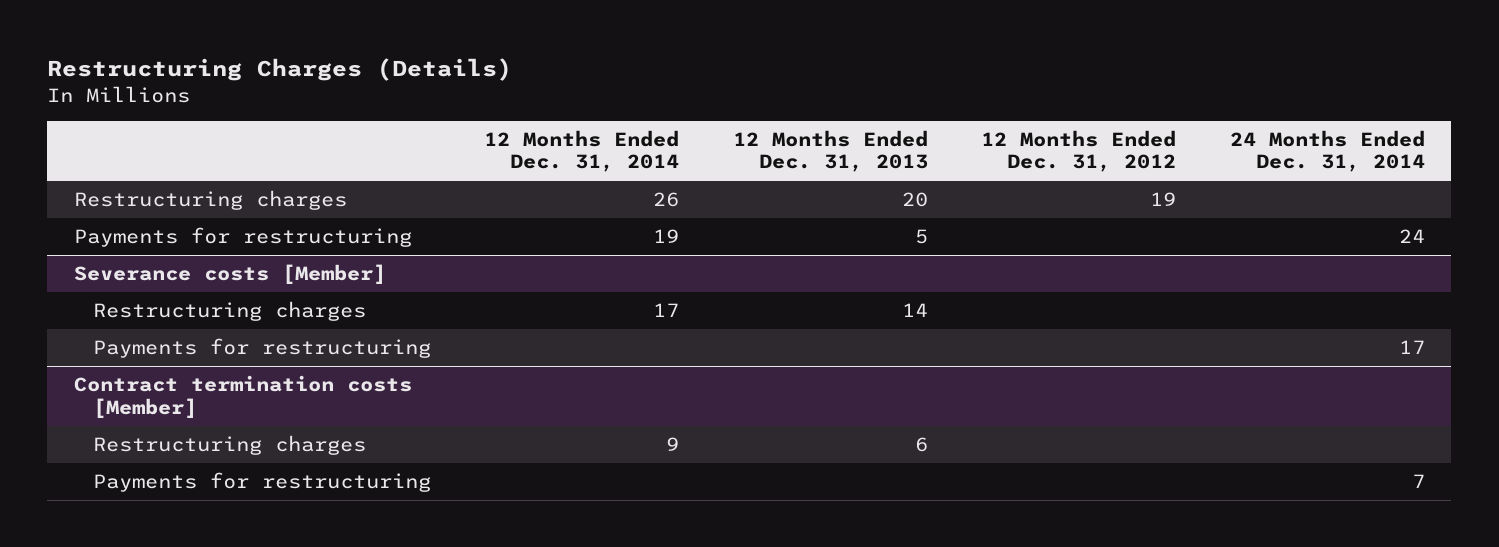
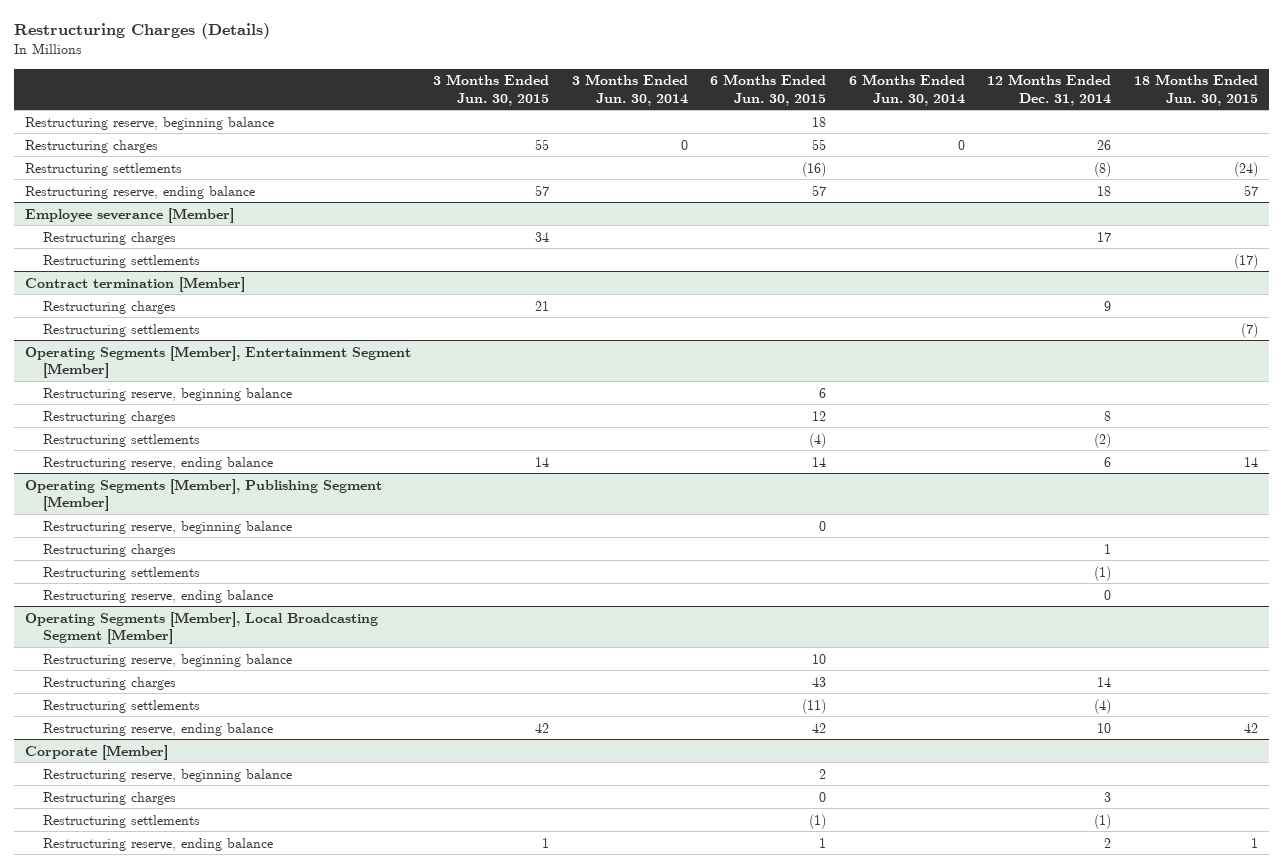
[732,129,928,173] 12 Months Ended Dec. 31, 2013 -> none
[981,129,1177,173] 12 Months Ended Dec. 31, 2012 -> none
[1229,129,1425,173] 24 Months Ended Dec. 31, 2014 -> none
none -> [433,74,550,106] 3 Months Ended Jun. 30, 2015
none -> [571,74,688,106] 3 Months Ended Jun. 30, 2014
none -> [710,74,827,106] 6 Months Ended Jun. 30, 2015
none -> [848,74,965,106] 6 Months Ended Jun. 30, 2014
none -> [1133,74,1258,106] 18 Months Ended Jun. 30, 2015
none -> [24,116,274,130] Restructuring reserve, beginning balance
[73,226,412,247] Payments for restructuring -> [24,162,182,176] Restructuring settlements
[653,228,680,243] 19 -> [1094,161,1112,177] (8)
none -> [24,185,255,199] Restructuring reserve, ending balance
[73,263,386,284] Severance costs [Member] -> [24,207,234,223] Employee severance [Member]
[92,337,431,358] Payments for restructuring -> [42,254,200,268] Restructuring settlements
[73,374,412,418] Contract termination costs [Member] -> [24,276,245,292] Contract termination [Member]
[92,471,431,492] Payments for restructuring -> [42,323,200,337] Restructuring settlements
none -> [24,345,411,378] Operating Segments [Member], Entertainment Segment [Member]
none -> [42,387,292,401] Restructuring reserve, beginning balance
none -> [42,410,176,424] Restructuring charges
none -> [42,433,200,447] Restructuring settlements
none -> [42,456,273,470] Restructuring reserve, ending balance
none -> [24,478,382,511] Operating Segments [Member], Publishing Segment [Member]
none -> [42,520,292,534] Restructuring reserve, beginning balance
none -> [42,543,176,557] Restructuring charges
none -> [42,566,200,580] Restructuring settlements
none -> [42,589,273,603] Restructuring reserve, ending balance
none -> [24,611,378,644] Operating Segments [Member], Local Broadcasting Segment [Member]
none -> [42,653,292,667] Restructuring reserve, beginning balance
none -> [42,676,176,690] Restructuring charges
none -> [42,699,200,713] Restructuring settlements
none -> [42,722,273,736] Restructuring reserve, ending balance
none -> [24,744,168,760] Corporate [Member]
none -> [42,768,292,782] Restructuring reserve, beginning balance
none -> [42,791,176,805] Restructuring charges
none -> [42,814,200,828] Restructuring settlements
none -> [42,837,273,851] Restructuring reserve, ending balance

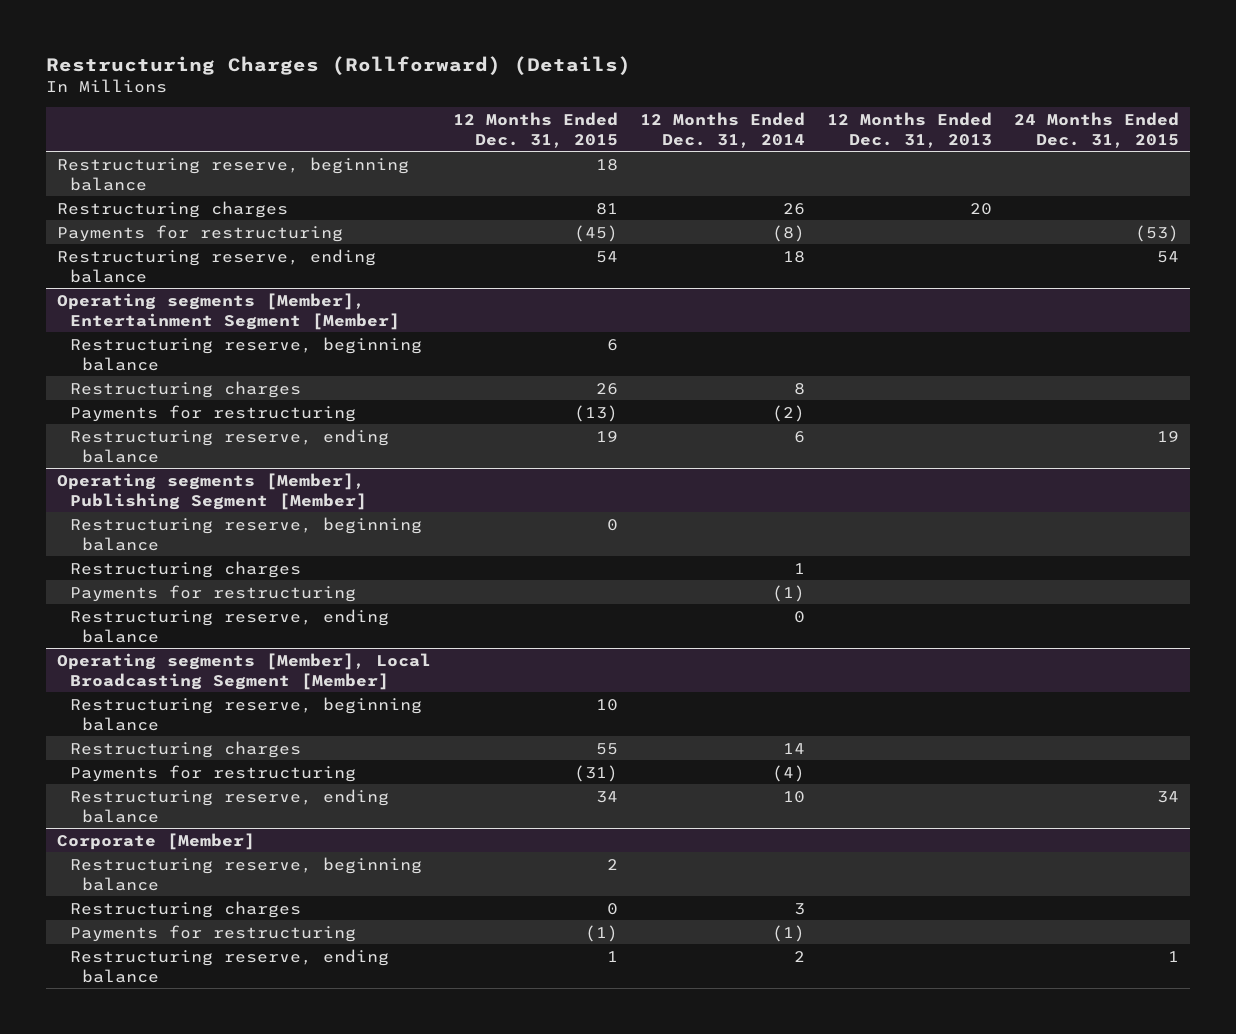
[13,23,270,40] Restructuring Charges (Details) -> [46,55,632,75] Restructuring Charges (Rollforward) (Details)
[433,74,550,106] 3 Months Ended Jun. 30, 2015 -> none
[571,74,688,106] 3 Months Ended Jun. 30, 2014 -> none
[710,74,827,106] 6 Months Ended Jun. 30, 2015 -> none
[848,74,965,106] 6 Months Ended Jun. 30, 2014 -> none
[1133,74,1258,106] 18 Months Ended Jun. 30, 2015 -> none
none -> [453,111,619,148] 12 Months Ended Dec. 31, 2015
none -> [827,111,993,148] 12 Months Ended Dec. 31, 2013
none -> [1013,111,1179,148] 24 Months Ended Dec. 31, 2015
[24,162,182,176] Restructuring settlements -> [57,224,344,242] Payments for restructuring
[24,207,234,223] Employee severance [Member] -> none
[42,231,176,245] Restructuring charges -> none
[42,254,200,268] Restructuring settlements -> none
[24,276,245,292] Contract termination [Member] -> none
[42,300,176,314] Restructuring charges -> none
[42,323,200,337] Restructuring settlements -> none
[24,345,411,378] Operating Segments [Member], Entertainment Segment [Member] -> [57,292,400,330] Operating segments [Member], Entertainment Segment [Member]
[42,433,200,447] Restructuring settlements -> [69,404,356,422] Payments for restructuring
[24,478,382,511] Operating Segments [Member], Publishing Segment [Member] -> [57,472,367,510] Operating segments [Member], Publishing Segment [Member]
[42,566,200,580] Restructuring settlements -> [69,584,356,602] Payments for restructuring
[24,611,378,644] Operating Segments [Member], Local Broadcasting Segment [Member] -> [57,652,432,690] Operating segments [Member], Local Broadcasting Segment [Member]
[42,699,200,713] Restructuring settlements -> [69,764,356,782] Payments for restructuring
[42,814,200,828] Restructuring settlements -> [69,924,356,942] Payments for restructuring

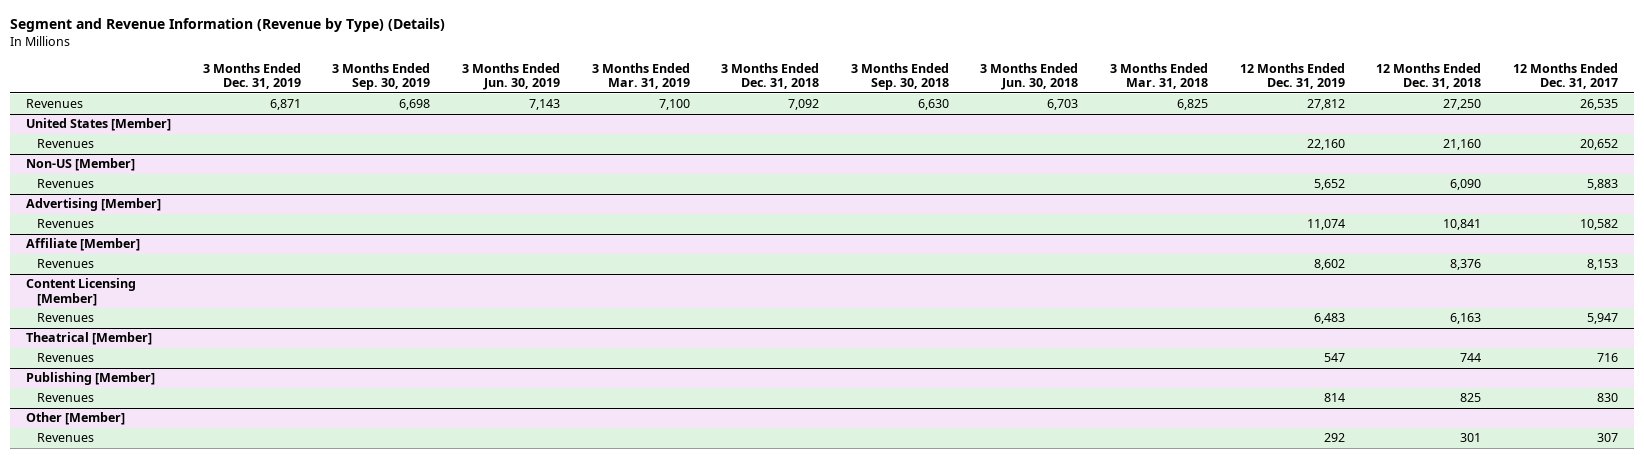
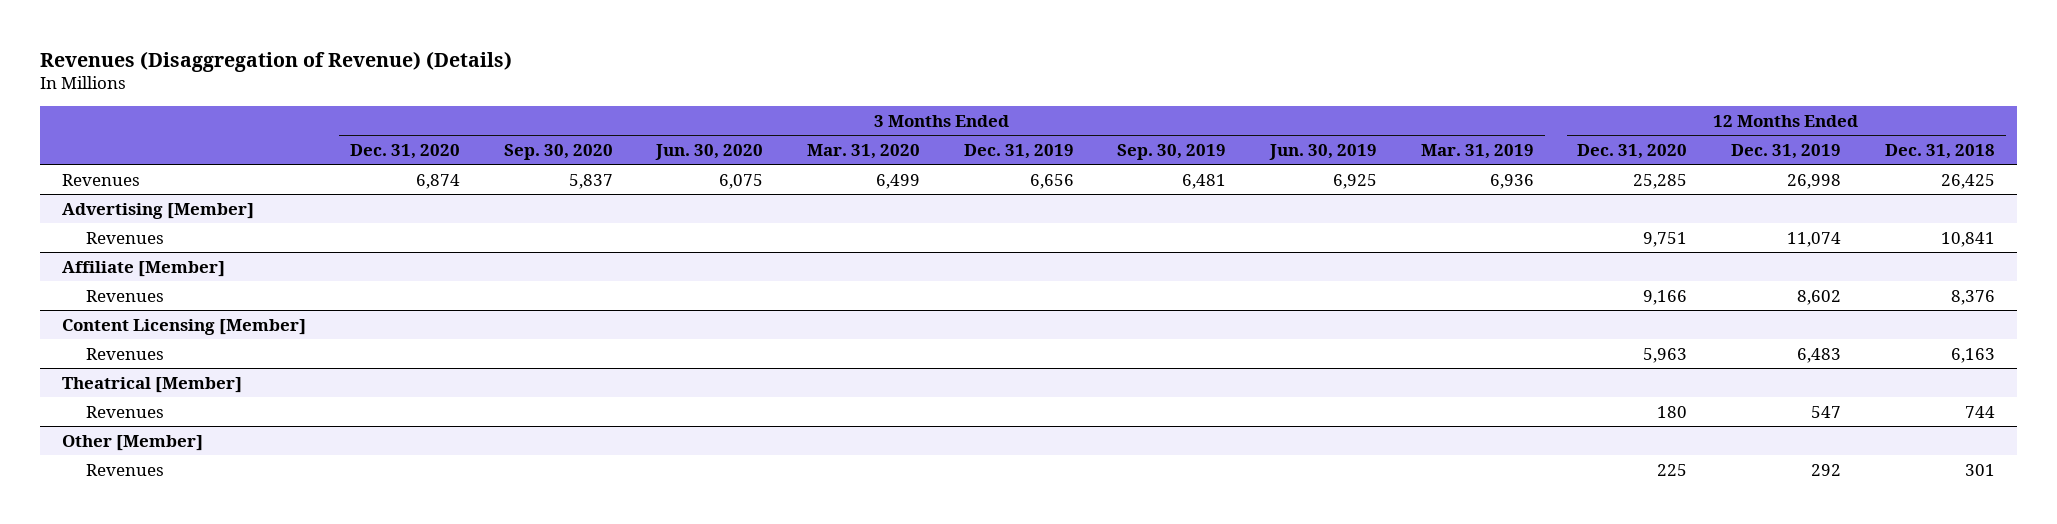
[10,18,446,33] Segment and Revenue Information (Revenue by Type) (Details) -> [40,50,513,72] Revenues (Disaggregation of Revenue) (Details)
[721,62,820,89] 3 Months Ended Dec. 31, 2018 -> none
[850,62,949,90] 3 Months Ended Sep. 30, 2018 -> none
[980,62,1079,90] 3 Months Ended Jun. 30, 2018 -> none
[1109,62,1208,89] 3 Months Ended Mar. 31, 2018 -> none
[1512,62,1618,89] 12 Months Ended Dec. 31, 2017 -> none
none -> [349,143,460,159] Dec. 31, 2020
none -> [503,143,613,160] Sep. 30, 2020
none -> [655,143,764,160] Jun. 30, 2020
none -> [806,143,920,159] Mar. 31, 2020
none -> [1577,143,1688,159] Dec. 31, 2020
[26,118,172,132] United States [Member] -> none
[37,139,95,149] Revenues -> none
[26,158,136,172] Non-US [Member] -> none
[37,179,95,189] Revenues -> none
[269,99,301,111] 6,871 -> [1029,173,1074,189] 6,656
[399,99,431,111] 6,698 -> [1182,173,1227,189] 6,481
[528,99,560,111] 7,143 -> [1333,173,1378,189] 6,925
[658,99,690,111] 7,100 -> [1489,173,1534,189] 6,936
[1306,99,1345,111] 27,812 -> [1787,173,1842,189] 26,998
[1443,99,1482,111] 27,250 -> [1940,173,1995,189] 26,425
[26,372,156,386] Publishing [Member] -> none
[37,393,95,403] Revenues -> none

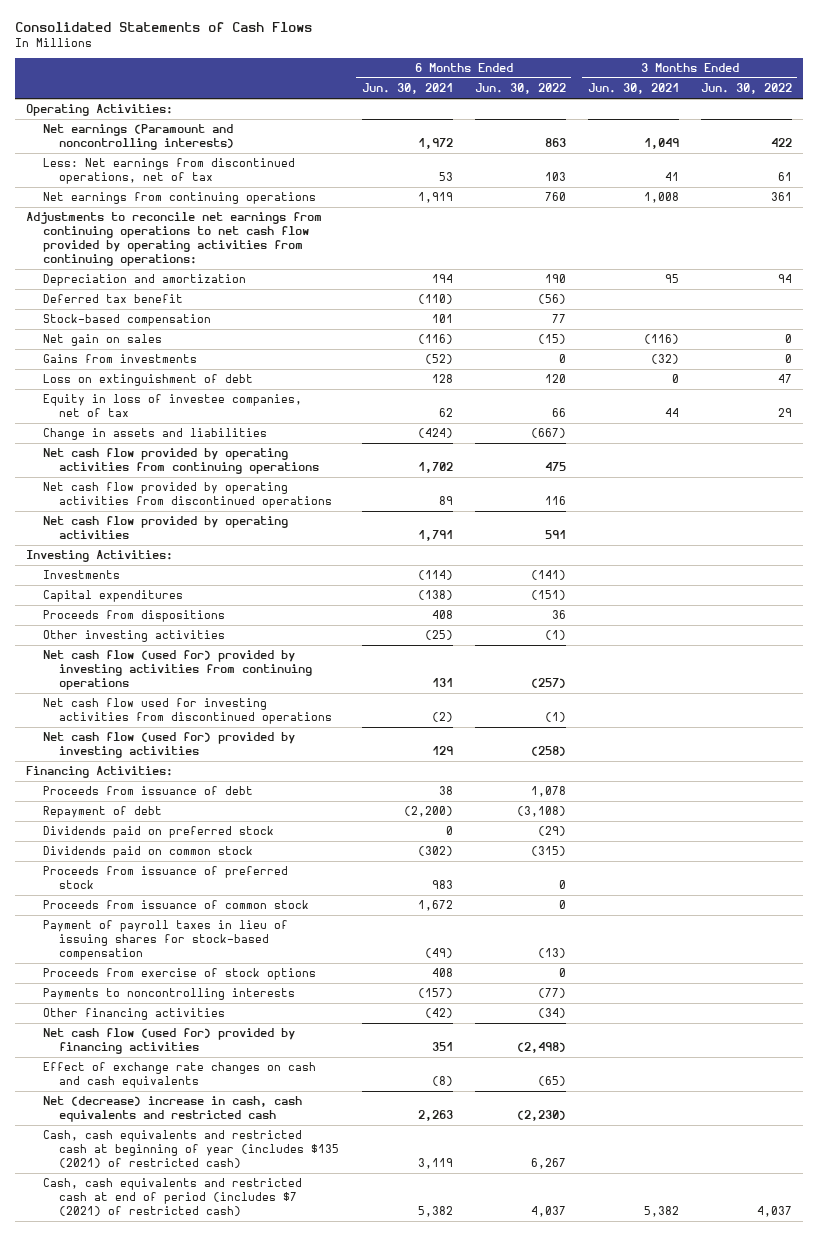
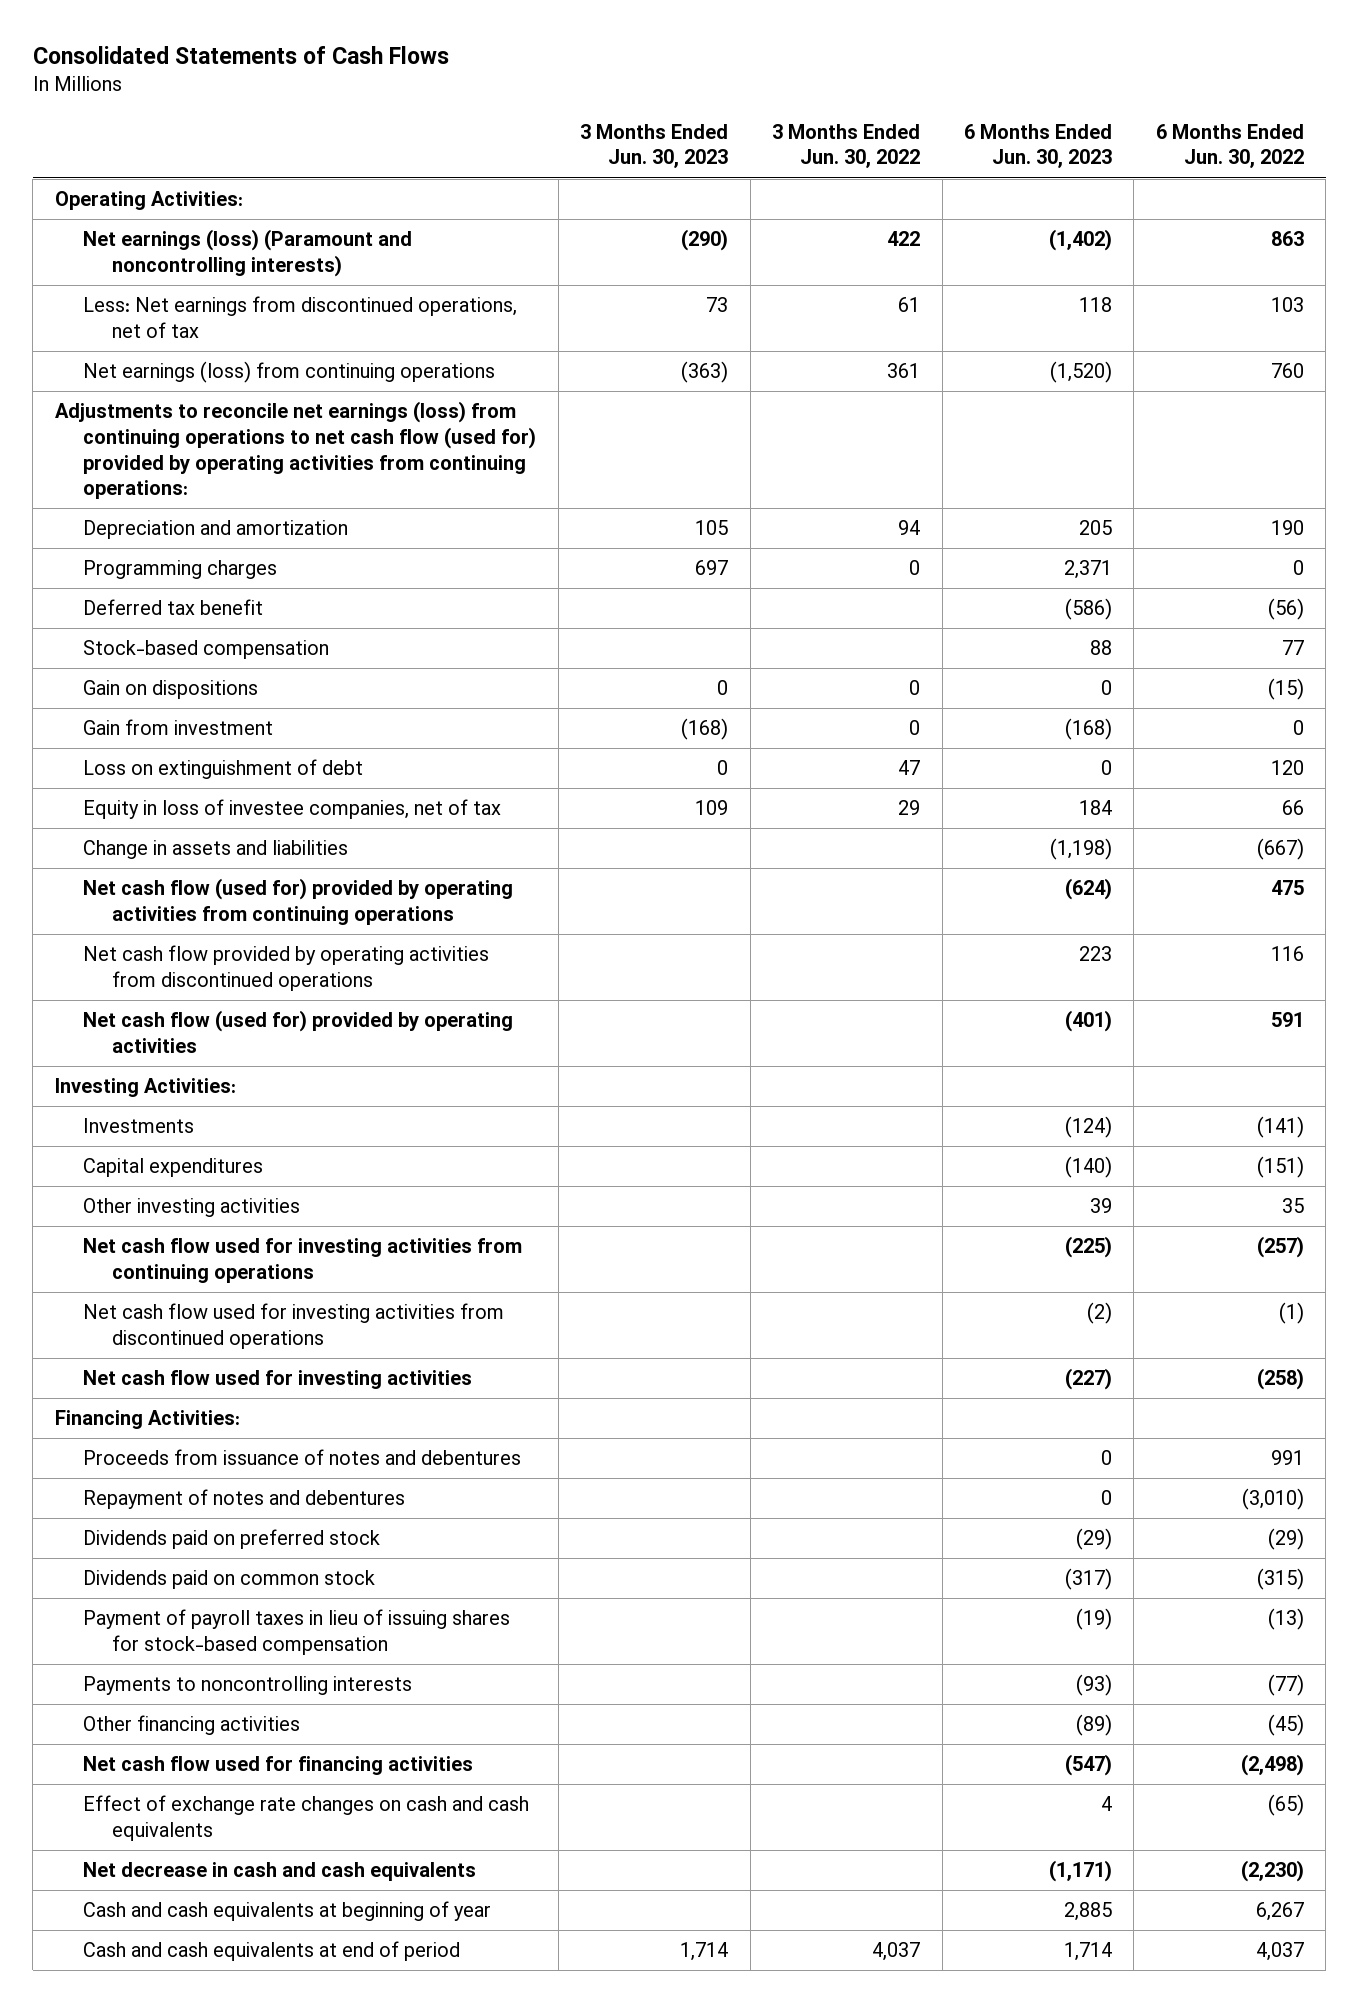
[361,83,453,95] Jun. 30, 2021 -> none
[587,83,679,95] Jun. 30, 2021 -> none
none -> [580,123,729,169] 3 Months Ended Jun. 30, 2023
none -> [964,123,1113,169] 6 Months Ended Jun. 30, 2023
[42,124,235,151] Net earnings (Paramount and noncontrolling interests) -> [83,229,413,277] Net earnings (loss) (Paramount and noncontrolling interests)
[42,192,316,205] Net earnings from continuing operations -> [83,361,496,384] Net earnings (loss) from continuing operations
[25,212,322,267] Adjustments to reconcile net earnings from continuing operations to net cash flow provided by operating activities from continuing operations: -> [54,401,537,500] Adjustments to reconcile net earnings (loss) from continuing operations to net cash flow (used for) provided by operating activities from continuing operations:
none -> [83,560,278,580] Programming charges
[42,334,162,347] Net gain on sales -> [83,680,259,700] Gain on dispositions
[42,354,197,364] Gains from investments -> [83,719,274,736] Gain from investment
[42,448,320,475] Net cash flow provided by operating activities from continuing operations -> [83,878,514,925] Net cash flow (used for) provided by operating activities from continuing operations
[42,516,288,540] Net cash flow provided by operating activities -> [83,1010,514,1053] Net cash flow (used for) provided by operating activities
[42,610,225,623] Proceeds from dispositions -> none
[544,630,566,641] (1) -> [1281,1198,1304,1214] 35
[42,650,313,691] Net cash flow (used for) provided by investing activities from continuing operations -> [83,1238,523,1283] Net cash flow used for investing activities from continuing operations
[42,732,295,759] Net cash flow (used for) provided by investing activities -> [83,1370,473,1390] Net cash flow used for investing activities
[42,806,162,819] Repayment of debt -> none
[42,786,253,796] Proceeds from issuance of debt -> [83,1449,522,1466] Proceeds from issuance of notes and debentures
[530,786,566,798] 1,078 -> [1270,1450,1304,1466] 991
none -> [83,1489,406,1510] Repayment of notes and debentures
[42,866,288,890] Proceeds from issuance of preferred stock -> none
[42,900,309,910] Proceeds from issuance of common stock -> none
[42,968,316,981] Proceeds from exercise of stock options -> none
[537,1008,566,1019] (34) -> [1267,1714,1304,1737] (45)
[42,1028,295,1055] Net cash flow (used for) provided by financing activities -> [83,1756,474,1776] Net cash flow used for financing activities
[42,1096,302,1123] Net (decrease) increase in cash, cash equivalents and restricted cash -> [83,1862,477,1882] Net decrease in cash and cash equivalents
[42,1130,340,1169] Cash, cash equivalents and restricted cash at beginning of year (includes $135 (2021) of restricted cash) -> [83,1901,492,1922] Cash and cash equivalents at beginning of year
[42,1178,302,1217] Cash, cash equivalents and restricted cash at end of period (includes $7 (2021) of restricted cash) -> [83,1941,461,1962] Cash and cash equivalents at end of period

